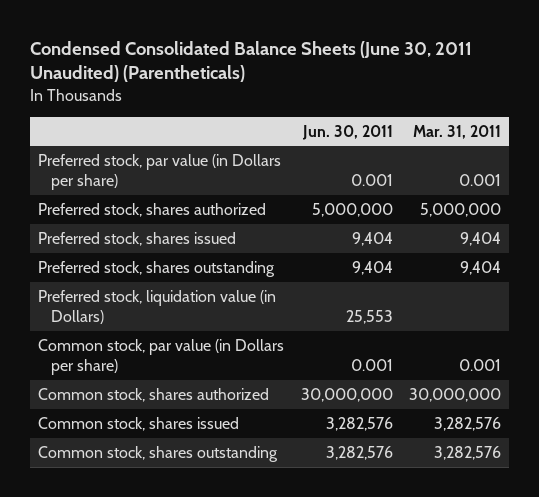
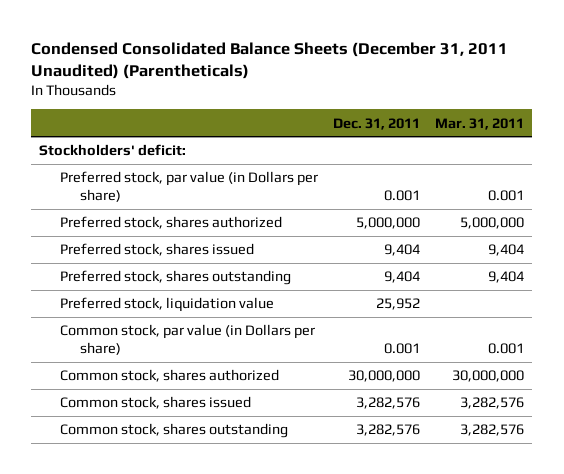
[29,40,472,83] Condensed Consolidated Balance Sheets (June 30, 2011 Unaudited) (Parentheticals) -> [31,41,509,79] Condensed Consolidated Balance Sheets (December 31, 2011 Unaudited) (Parentheticals)
[301,124,393,140] Jun. 30, 2011 -> none
none -> [333,117,421,130] Dec. 31, 2011
none -> [39,144,187,157] Stockholders' deficit:
[38,289,277,324] Preferred stock, liquidation value (in Dollars) -> [59,297,274,313] Preferred stock, liquidation value

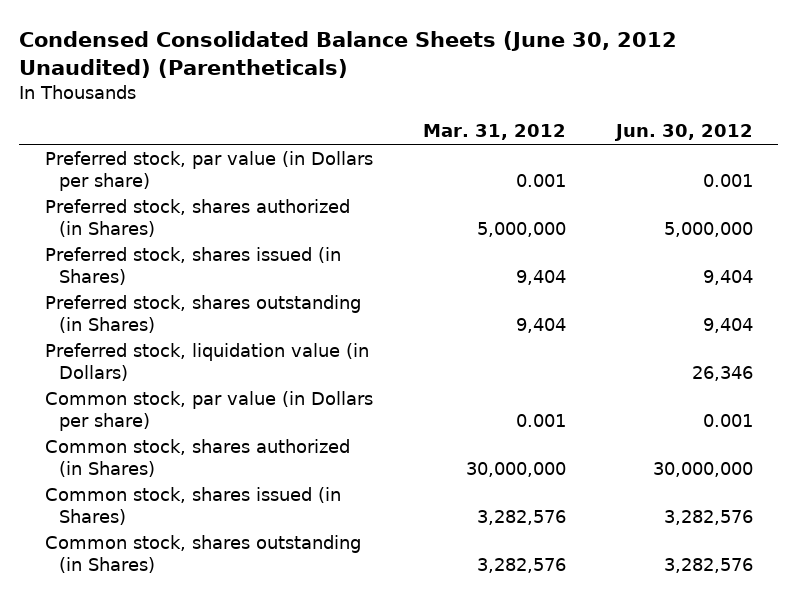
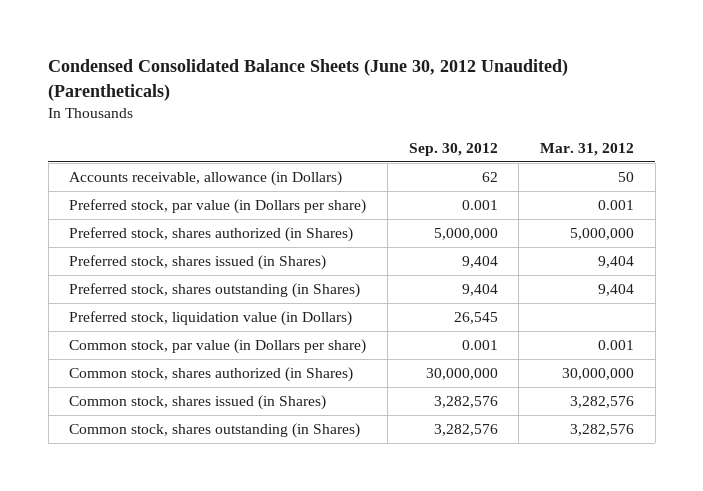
[613,124,753,142] Jun. 30, 2012 -> none
none -> [408,142,498,156] Sep. 30, 2012
none -> [69,171,343,187] Accounts receivable, allowance (in Dollars)

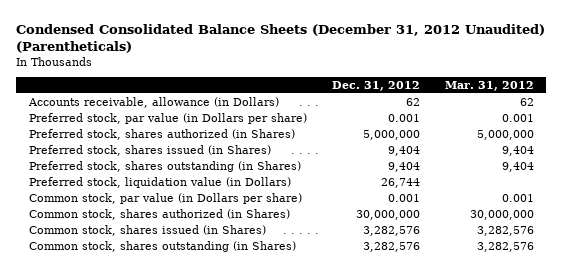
[48,59,569,101] Condensed Consolidated Balance Sheets (June 30, 2012 Unaudited) (Parentheticals) -> [16,23,546,53] Condensed Consolidated Balance Sheets (December 31, 2012 Unaudited) (Parentheticals)
[408,142,498,156] Sep. 30, 2012 -> none
none -> [331,80,420,91] Dec. 31, 2012
[617,172,634,183] 50 -> [519,98,534,107] 62

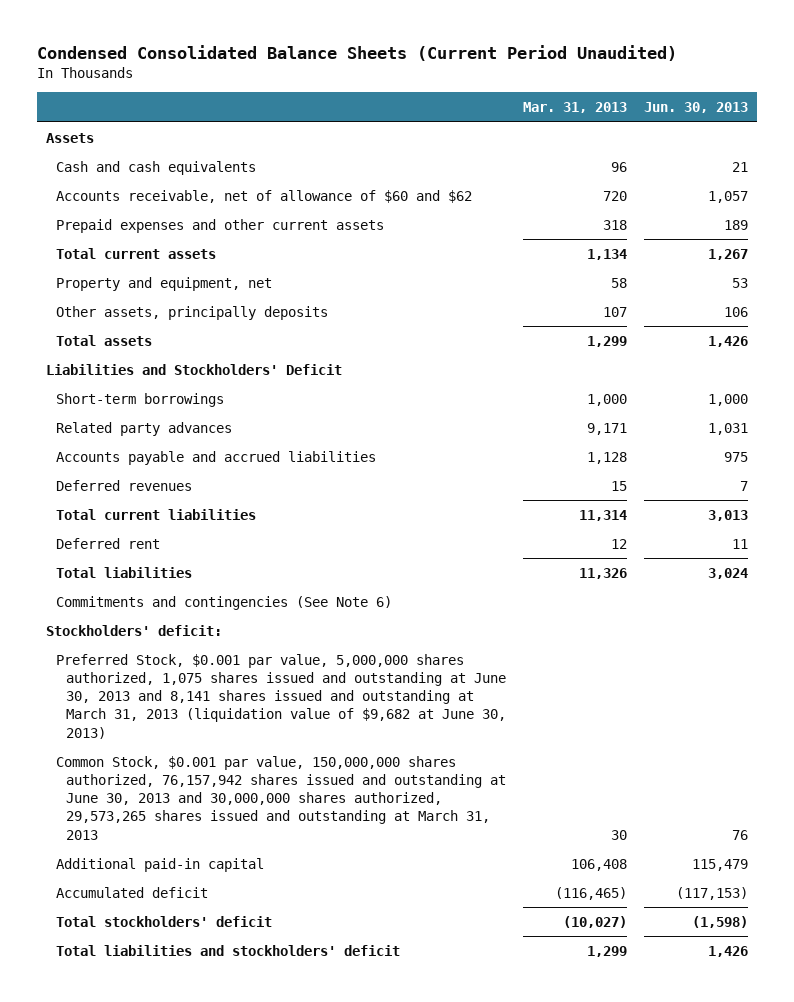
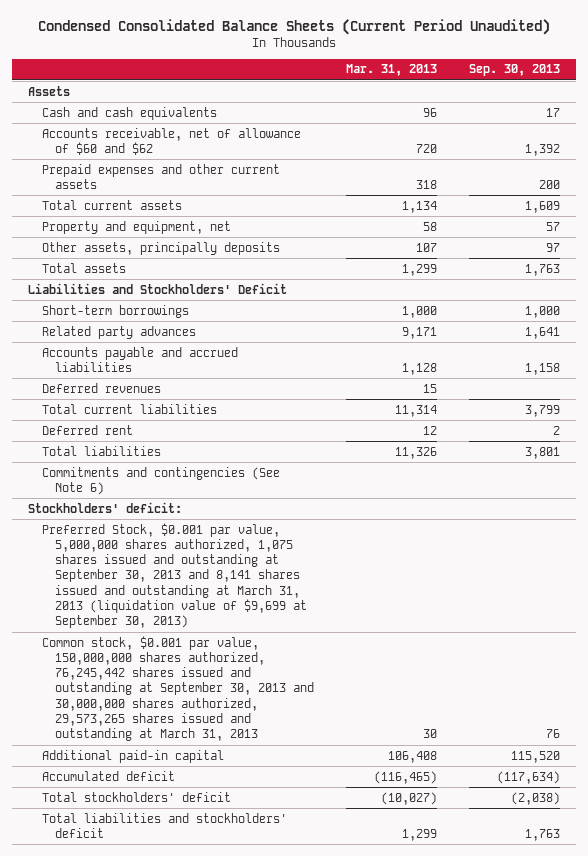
[644,102,749,114] Jun. 30, 2013 -> none
none -> [469,64,561,77] Sep. 30, 2013
[55,653,506,739] Preferred Stock, $0.001 par value, 5,000,000 shares authorized, 1,075 shares issued and outstanding at June 30, 2013 and 8,141 shares issued and outstanding at March 31, 2013 (liquidation value of $9,682 at June 30, 2013) -> [41,522,307,629] Preferred Stock, $0.001 par value, 5,000,000 shares authorized, 1,075 shares issued and outstanding at September 30, 2013 and 8,141 shares issued and outstanding at March 31, 2013 (liquidation value of $9,699 at September 30, 2013)
[55,755,506,840] Common Stock, $0.001 par value, 150,000,000 shares authorized, 76,157,942 shares issued and outstanding at June 30, 2013 and 30,000,000 shares authorized, 29,573,265 shares issued and outstanding at March 31, 2013 -> [41,635,314,742] Common stock, $0.001 par value, 150,000,000 shares authorized, 76,245,442 shares issued and outstanding at September 30, 2013 and 30,000,000 shares authorized, 29,573,265 shares issued and outstanding at March 31, 2013

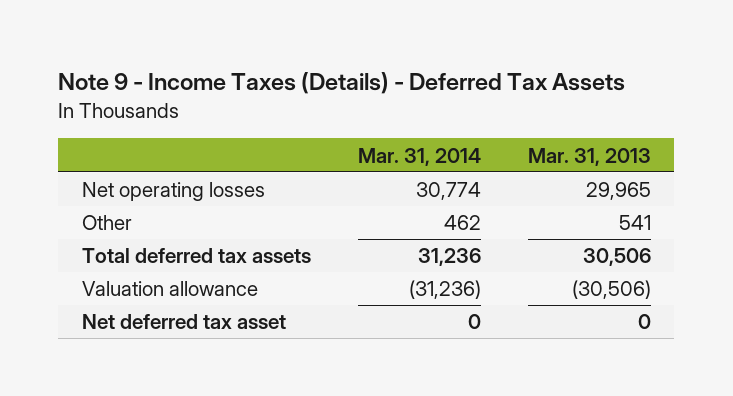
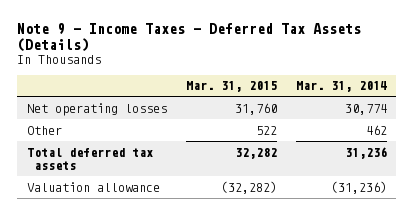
[58,72,626,95] Note 9 - Income Taxes (Details) - Deferred Tax Assets -> [17,22,362,52] Note 9 - Income Taxes - Deferred Tax Assets (Details)
[527,147,651,166] Mar. 31, 2013 -> none
none -> [185,81,277,93] Mar. 31, 2015
[81,314,286,330] Net deferred tax asset -> none

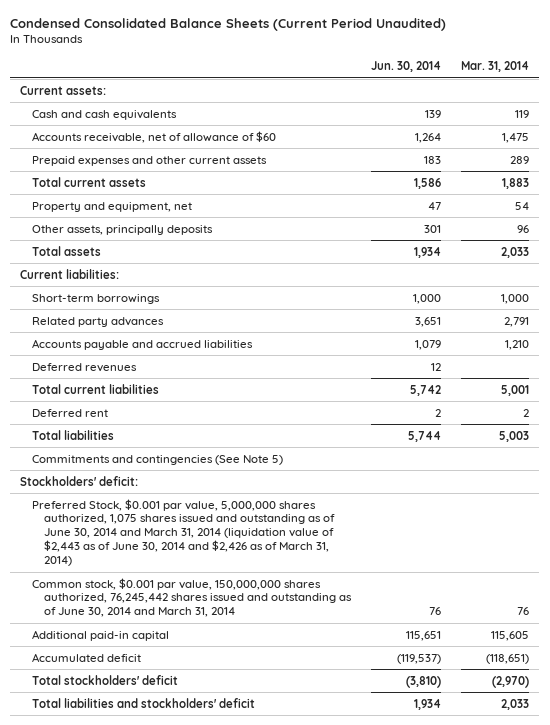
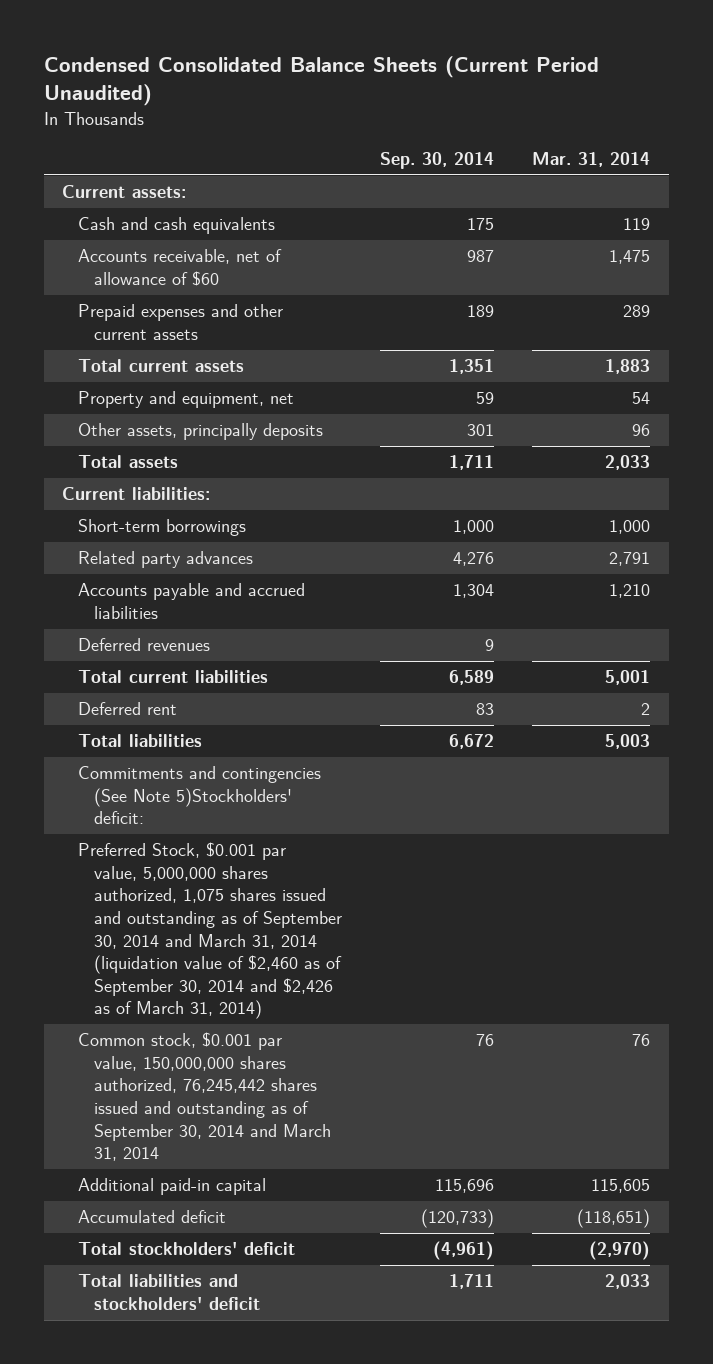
[371,61,442,73] Jun. 30, 2014 -> none
none -> [380,152,495,170] Sep. 30, 2014
[20,475,139,486] Stockholders' deficit: -> none
[32,454,284,465] Commitments and contingencies (See Note 5) -> [78,766,322,825] Commitments and contingencies (See Note 5)Stockholders' deficit:
[32,498,336,567] Preferred Stock, $0.001 par value, 5,000,000 shares authorized, 1,075 shares issued and outstanding as of June 30, 2014 and March 31, 2014 (liquidation value of $2,443 as of June 30, 2014 and $2,426 as of March 31, 2014) -> [78,842,343,1020] Preferred Stock, $0.001 par value, 5,000,000 shares authorized, 1,075 shares issued and outstanding as of September 30, 2014 and March 31, 2014 (liquidation value of $2,460 as of September 30, 2014 and $2,426 as of March 31, 2014)
[32,577,353,618] Common stock, $0.001 par value, 150,000,000 shares authorized, 76,245,442 shares issued and outstanding as of June 30, 2014 and March 31, 2014 -> [78,1032,332,1162] Common stock, $0.001 par value, 150,000,000 shares authorized, 76,245,442 shares issued and outstanding as of September 30, 2014 and March 31, 2014

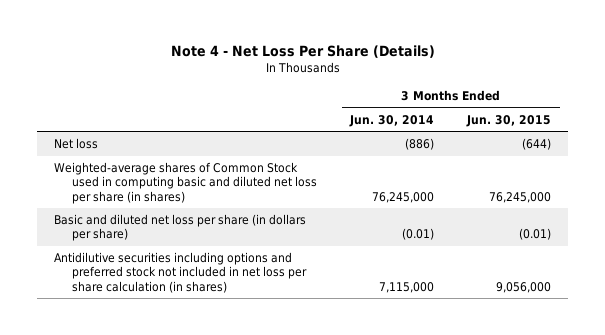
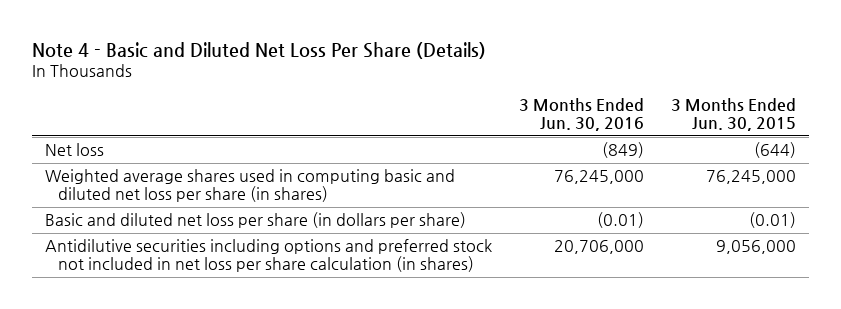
[170,44,435,58] Note 4 - Net Loss Per Share (Details) -> [31,41,486,59] Note 4 - Basic and Diluted Net Loss Per Share (Details)
[349,114,435,127] Jun. 30, 2014 -> none
none -> [519,98,645,132] 3 Months Ended Jun. 30, 2016
[53,162,318,204] Weighted-average shares of Common Stock used in computing basic and diluted net loss per share (in shares) -> [45,169,456,203] Weighted average shares used in computing basic and diluted net loss per share (in shares)

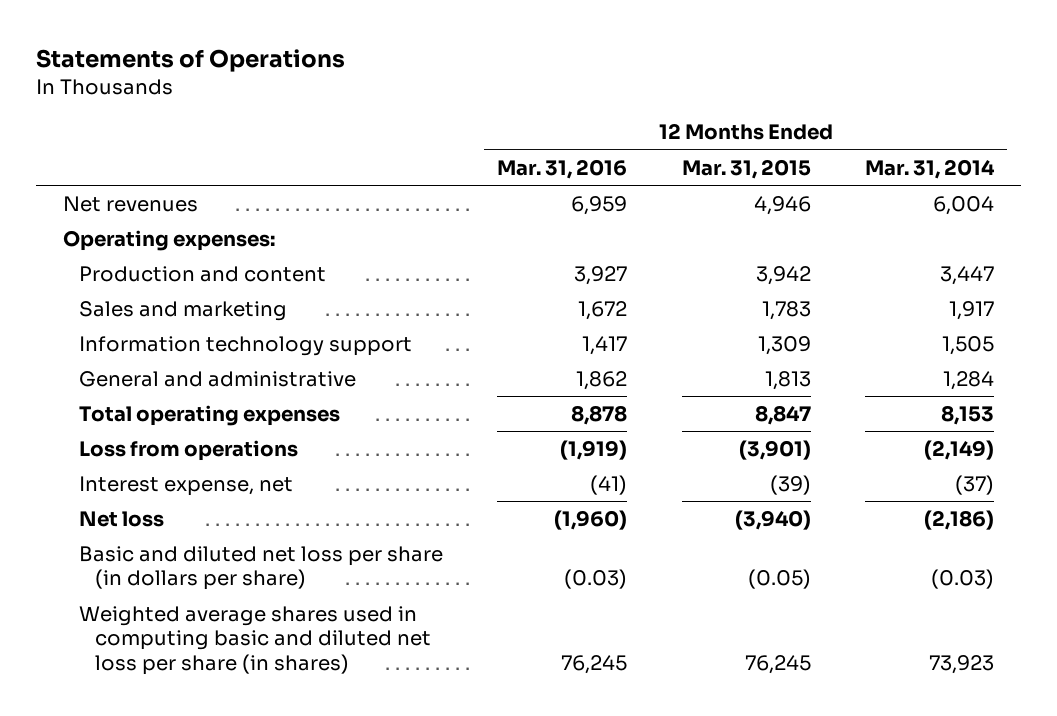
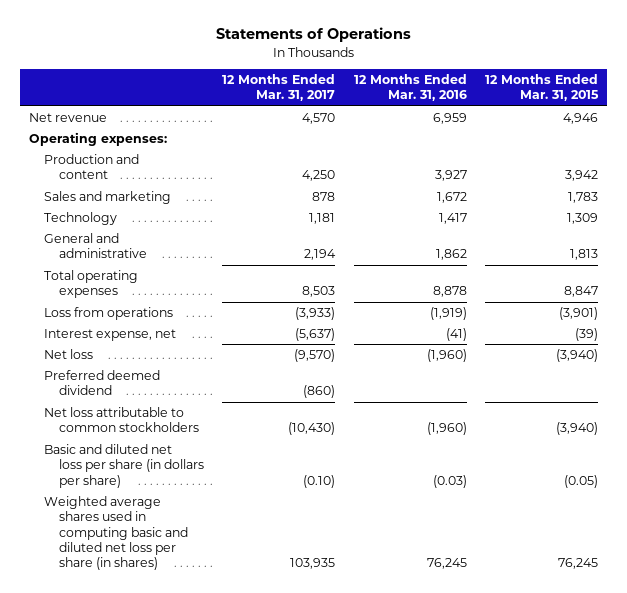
[864,158,995,179] Mar. 31, 2014 -> none
none -> [222,74,336,102] 12 Months Ended Mar. 31, 2017
[63,196,199,213] Net revenues -> [29,113,108,123] Net revenue
[78,336,412,357] Information technology support -> [43,212,117,226] Technology
none -> [43,370,160,396] Preferred deemed dividend
none -> [43,407,199,433] Net loss attributable to common stockholders

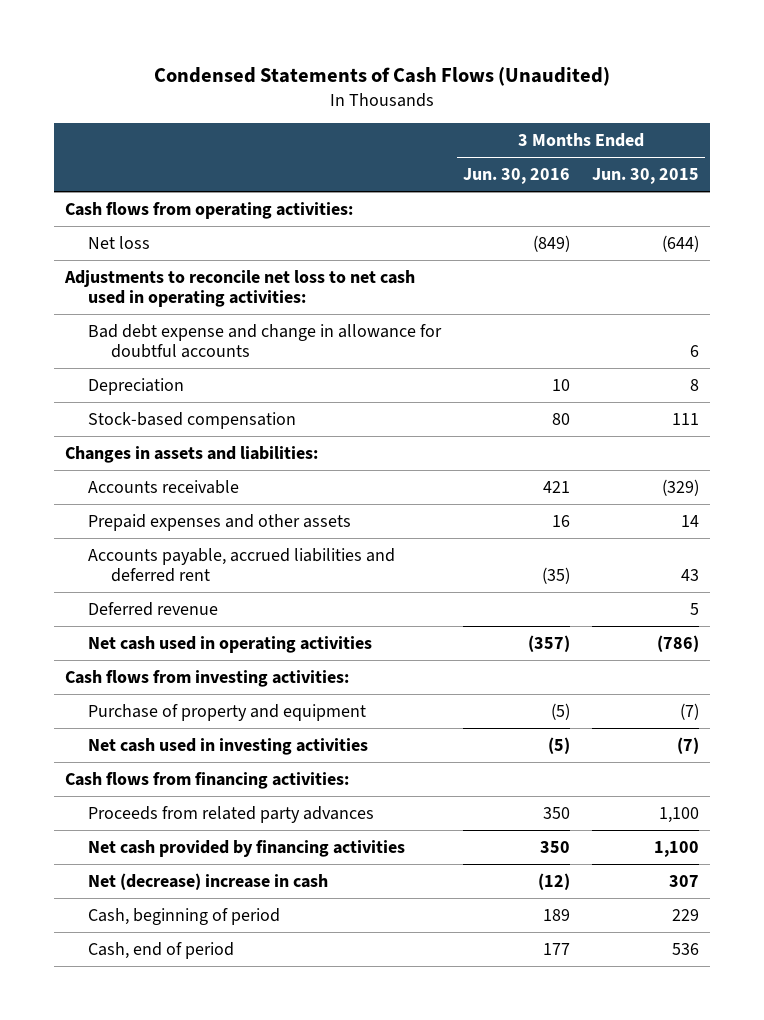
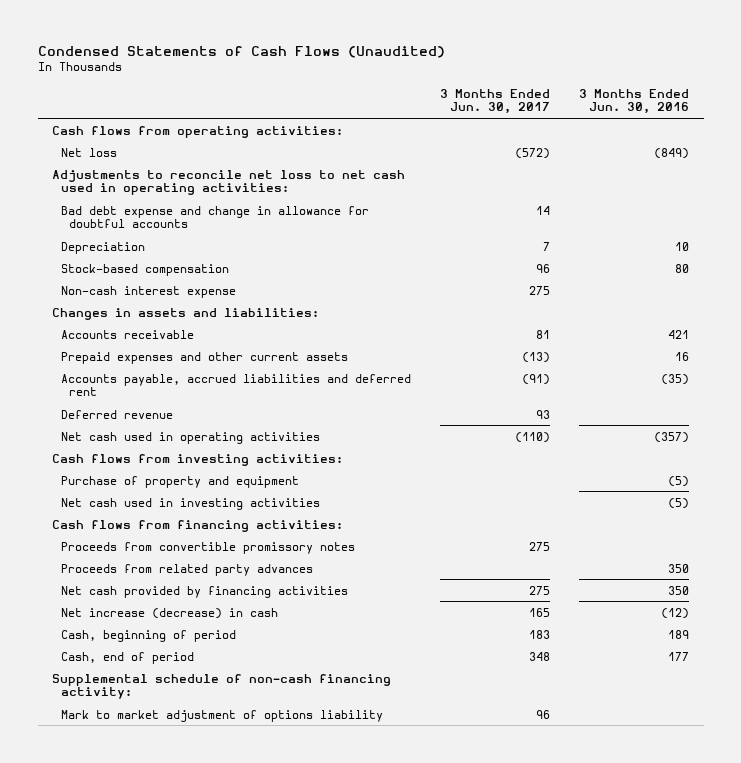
[591,168,699,185] Jun. 30, 2015 -> none
none -> [439,89,550,115] 3 Months Ended Jun. 30, 2017
none -> [60,285,236,298] Non-cash interest expense
[87,513,351,531] Prepaid expenses and other assets -> [60,351,348,364] Prepaid expenses and other current assets
none -> [60,541,355,554] Proceeds from convertible promissory notes
[87,872,328,890] Net (decrease) increase in cash -> [60,607,278,619] Net increase (decrease) in cash
none -> [52,673,392,699] Supplemental schedule of non-cash financing activity:
none -> [60,709,383,722] Mark to market adjustment of options liability

